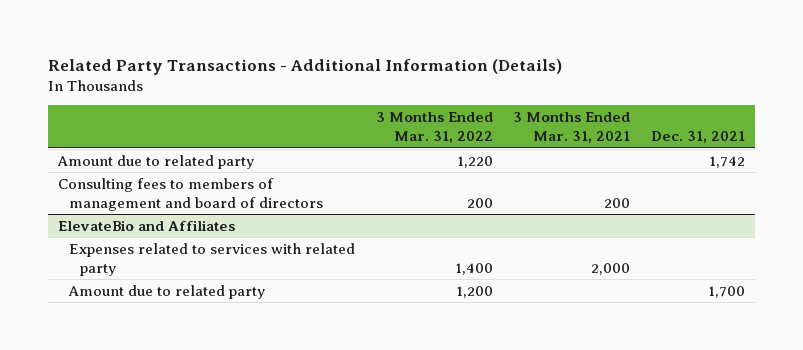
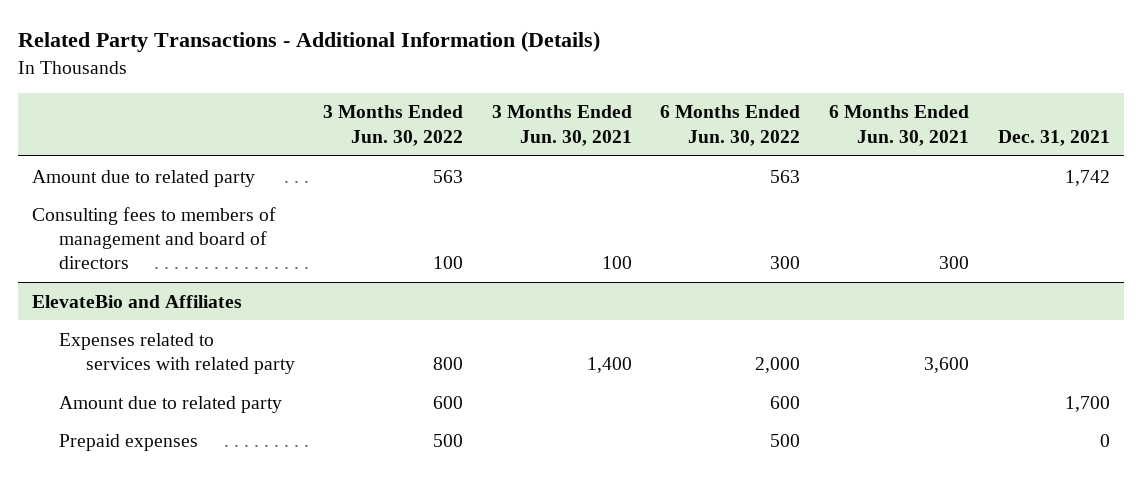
[375,112,493,144] 3 Months Ended Mar. 31, 2022 -> none
[513,112,631,144] 3 Months Ended Mar. 31, 2021 -> none
none -> [323,105,464,146] 3 Months Ended Jun. 30, 2022
none -> [491,105,632,146] 3 Months Ended Jun. 30, 2021
none -> [660,105,801,146] 6 Months Ended Jun. 30, 2022
none -> [828,105,969,146] 6 Months Ended Jun. 30, 2021
none -> [58,433,198,451] Prepaid expenses

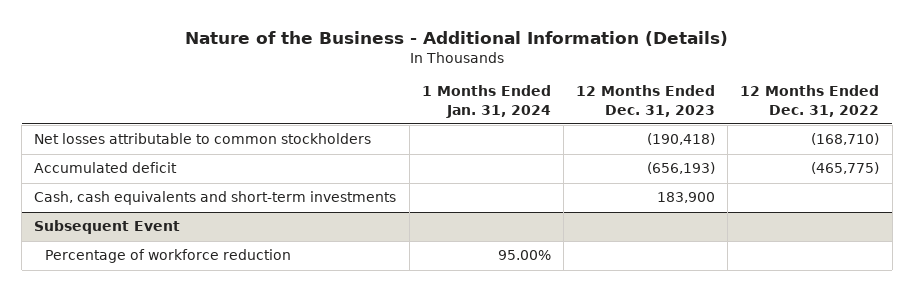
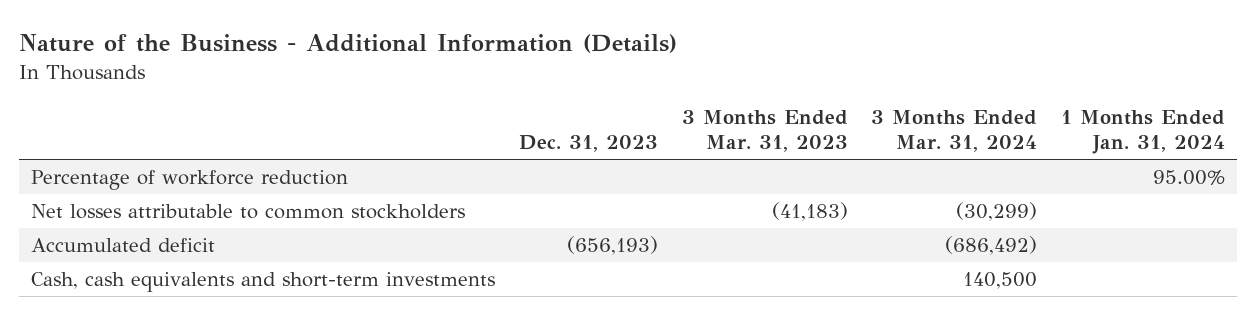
[576,85,716,117] 12 Months Ended Dec. 31, 2023 -> none
[740,85,880,117] 12 Months Ended Dec. 31, 2022 -> none
none -> [518,135,658,153] Dec. 31, 2023
none -> [681,110,848,153] 3 Months Ended Mar. 31, 2023
none -> [871,110,1038,153] 3 Months Ended Mar. 31, 2024
none -> [31,170,349,191] Percentage of workforce reduction
[34,220,181,235] Subsequent Event -> none
[44,249,291,264] Percentage of workforce reduction -> none

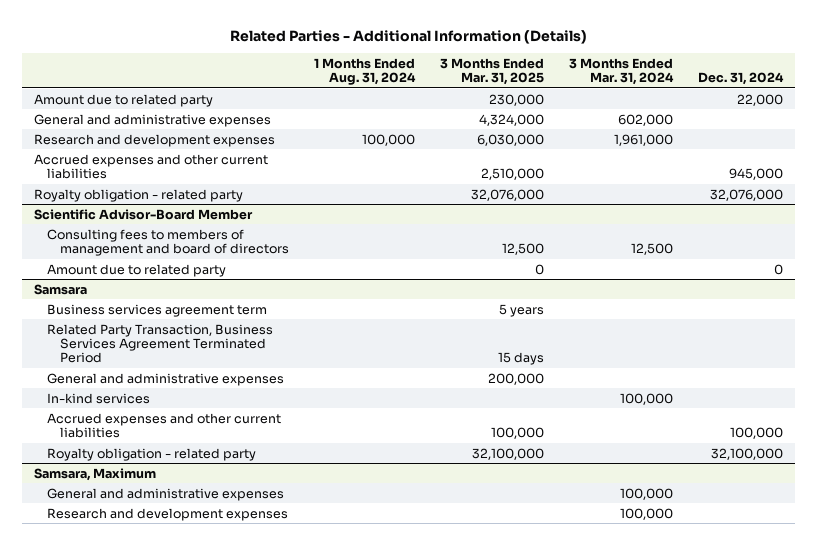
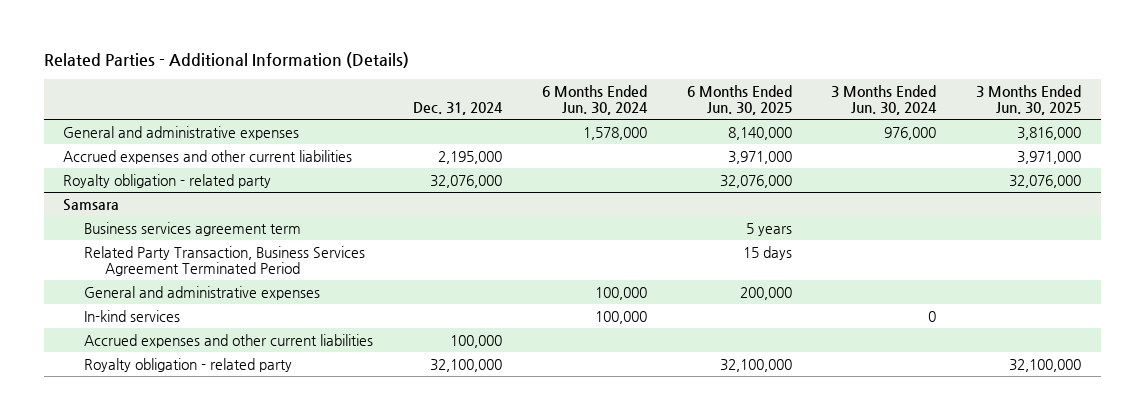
[313,57,416,85] 1 Months Ended Aug. 31, 2024 -> none
[439,57,544,85] 3 Months Ended Mar. 31, 2025 -> none
[568,57,674,85] 3 Months Ended Mar. 31, 2024 -> none
none -> [541,85,648,116] 6 Months Ended Jun. 30, 2024
none -> [686,85,792,116] 6 Months Ended Jun. 30, 2025
none -> [831,85,938,116] 3 Months Ended Jun. 30, 2024
none -> [976,85,1082,116] 3 Months Ended Jun. 30, 2025
[34,93,214,107] Amount due to related party -> none
[34,133,276,147] Research and development expenses -> none
[728,167,783,180] 945,000 -> [438,150,503,164] 2,195,000
[34,208,254,220] Scientific Advisor-Board Member -> none
[46,228,289,256] Consulting fees to members of management and board of directors -> none
[46,263,226,277] Amount due to related party -> none
[34,467,157,481] Samsara, Maximum -> none
[46,487,284,501] General and administrative expenses -> none
[46,507,288,521] Research and development expenses -> none

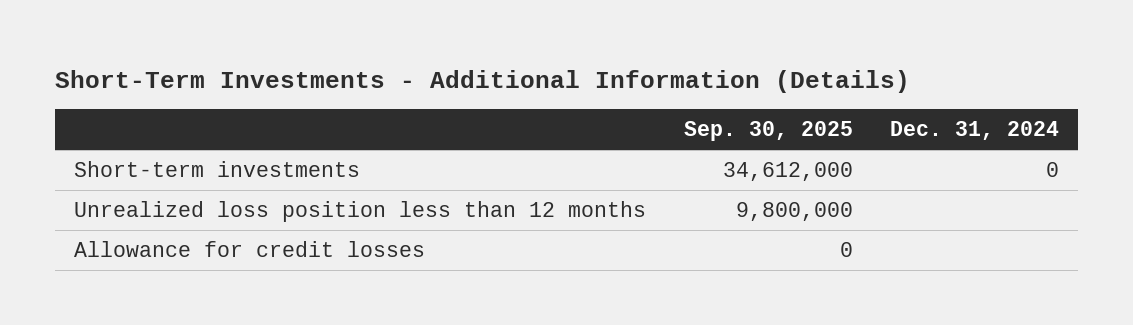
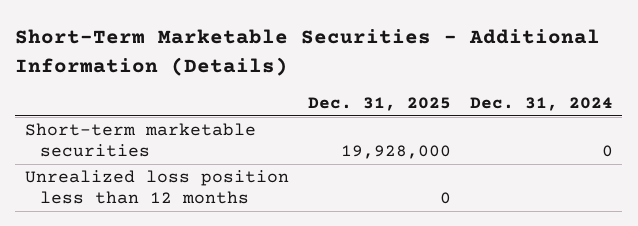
[54,70,910,94] Short-Term Investments - Additional Information (Details) -> [15,29,601,76] Short-Term Marketable Securities - Additional Information (Details)
[683,121,853,142] Sep. 30, 2025 -> none
none -> [307,96,451,111] Dec. 31, 2025
[73,160,360,177] Short-term investments -> [24,123,256,158] Short-term marketable securities
[73,240,425,257] Allowance for credit losses -> none

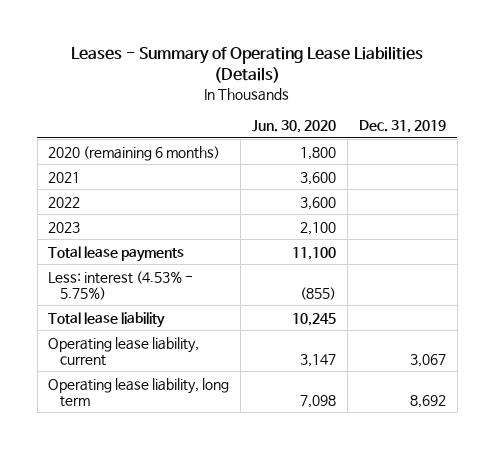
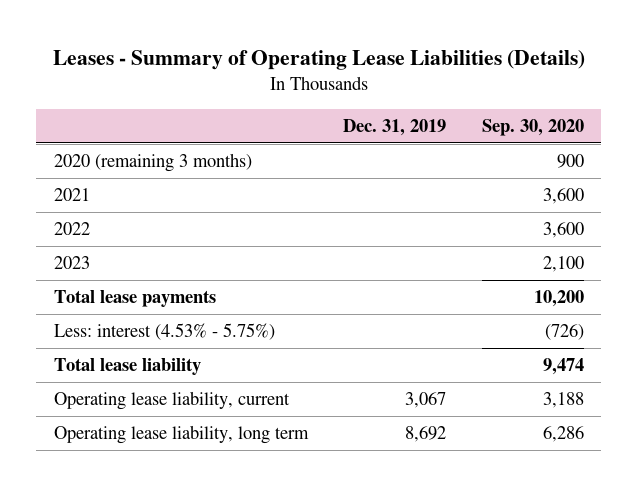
[252,120,337,134] Jun. 30, 2020 -> none
none -> [481,119,584,137] Sep. 30, 2020
[48,145,221,161] 2020 (remaining 6 months) -> [53,153,252,173] 2020 (remaining 3 months)

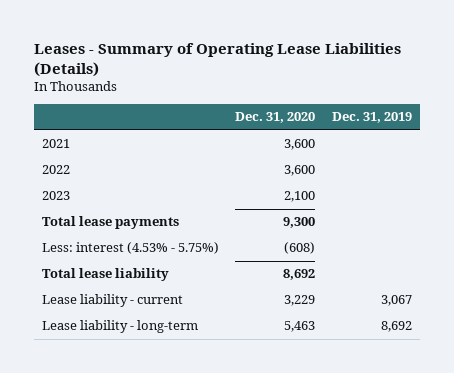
[481,119,584,137] Sep. 30, 2020 -> none
none -> [235,112,316,124] Dec. 31, 2020
[53,153,252,173] 2020 (remaining 3 months) -> none
[53,391,290,411] Operating lease liability, current -> [42,294,184,308] Lease liability - current
[53,425,309,445] Operating lease liability, long term -> [42,320,199,334] Lease liability - long-term

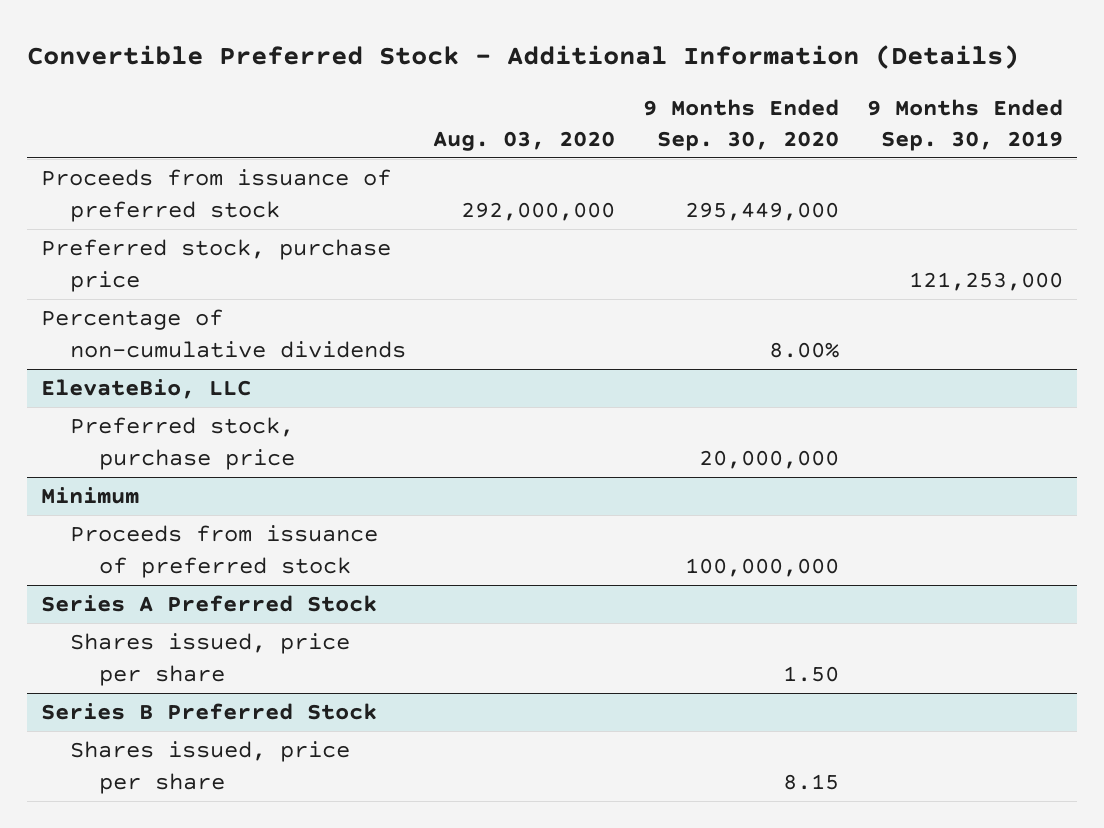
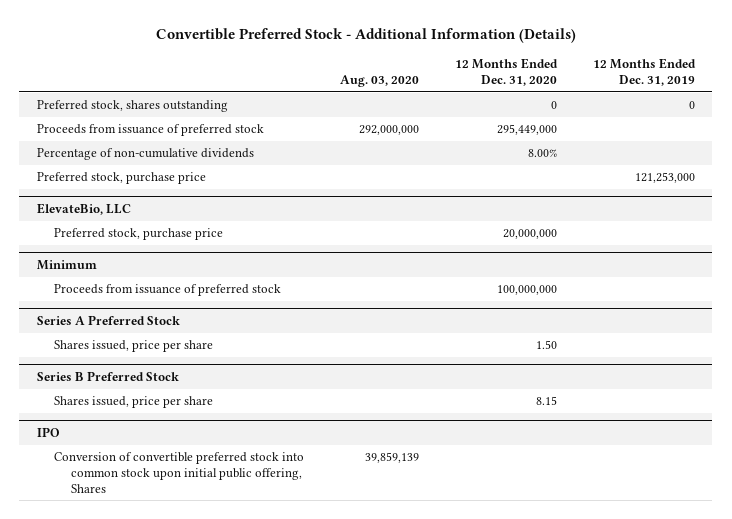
[643,98,840,151] 9 Months Ended Sep. 30, 2020 -> none
[866,98,1063,151] 9 Months Ended Sep. 30, 2019 -> none
none -> [454,58,558,87] 12 Months Ended Dec. 31, 2020
none -> [592,58,696,87] 12 Months Ended Dec. 31, 2019
none -> [37,100,229,113] Preferred stock, shares outstanding
[40,239,391,292] Preferred stock, purchase price -> [37,172,207,185] Preferred stock, purchase price
none -> [37,427,61,438] IPO
none -> [53,452,304,493] Conversion of convertible preferred stock into common stock upon initial public offering, Shares

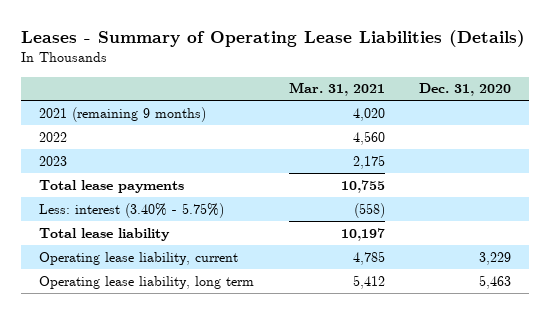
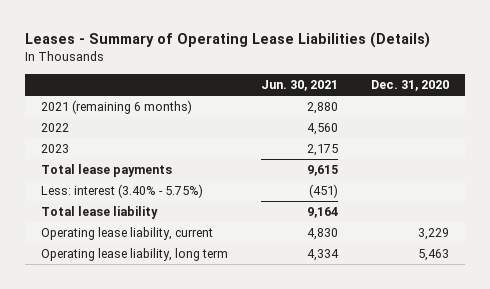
[288,82,385,97] Mar. 31, 2021 -> none
none -> [261,80,339,92] Jun. 30, 2021
[38,106,206,122] 2021 (remaining 9 months) -> [41,100,193,115] 2021 (remaining 6 months)

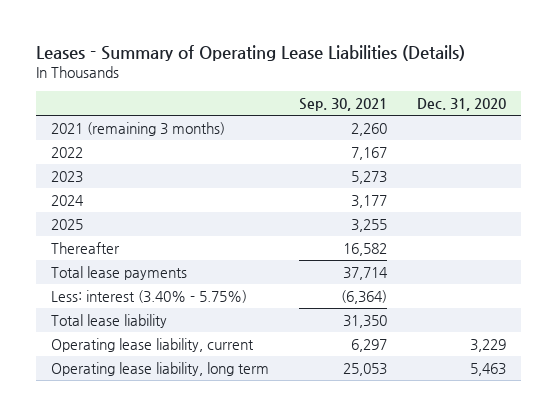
[261,80,339,92] Jun. 30, 2021 -> none
none -> [298,98,387,112] Sep. 30, 2021
[41,100,193,115] 2021 (remaining 6 months) -> [50,121,225,136] 2021 (remaining 3 months)
none -> [50,194,84,206] 2024
none -> [50,218,83,230] 2025
none -> [50,241,120,254] Thereafter

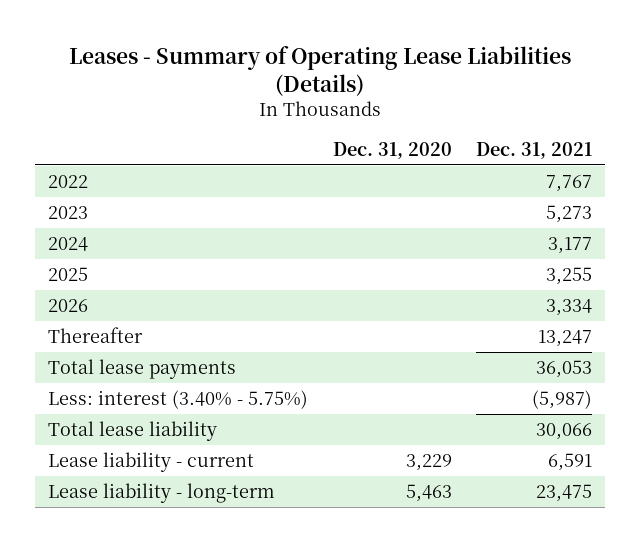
[298,98,387,112] Sep. 30, 2021 -> none
none -> [476,142,593,160] Dec. 31, 2021
[50,121,225,136] 2021 (remaining 3 months) -> none
none -> [47,298,88,312] 2026
[50,337,254,352] Operating lease liability, current -> [47,451,254,472] Lease liability - current
[50,361,269,376] Operating lease liability, long term -> [47,482,275,503] Lease liability - long-term

